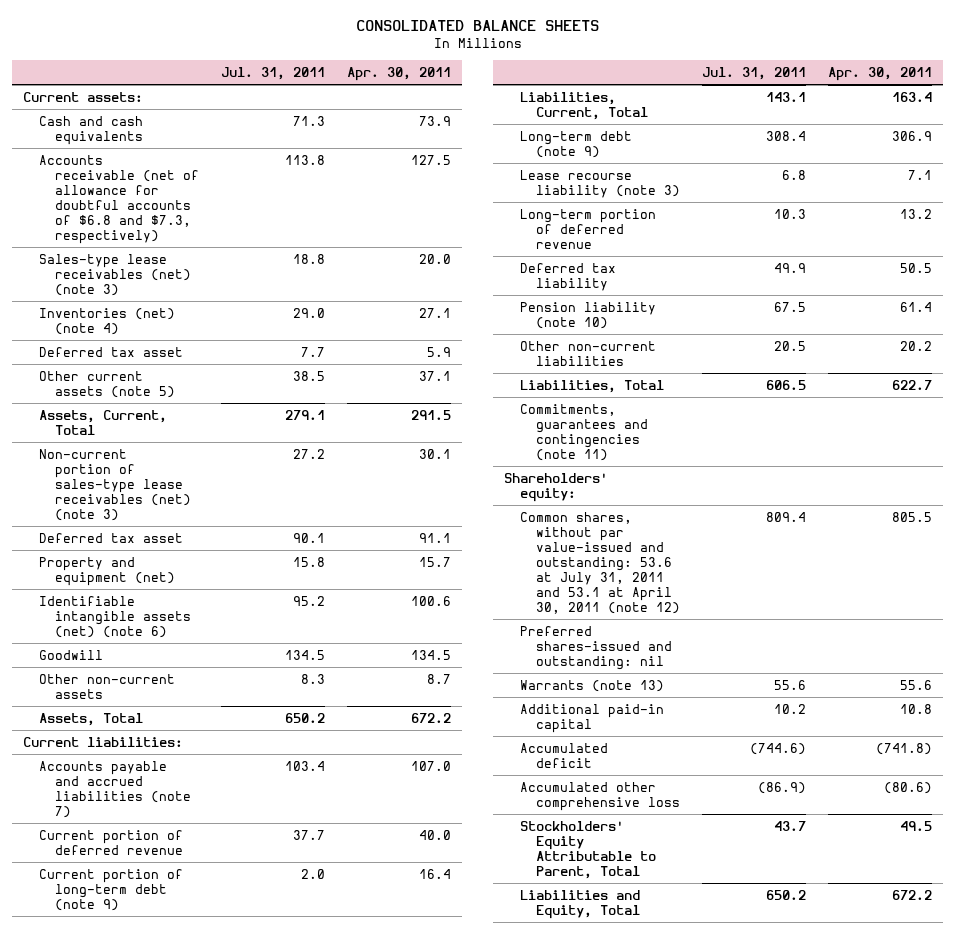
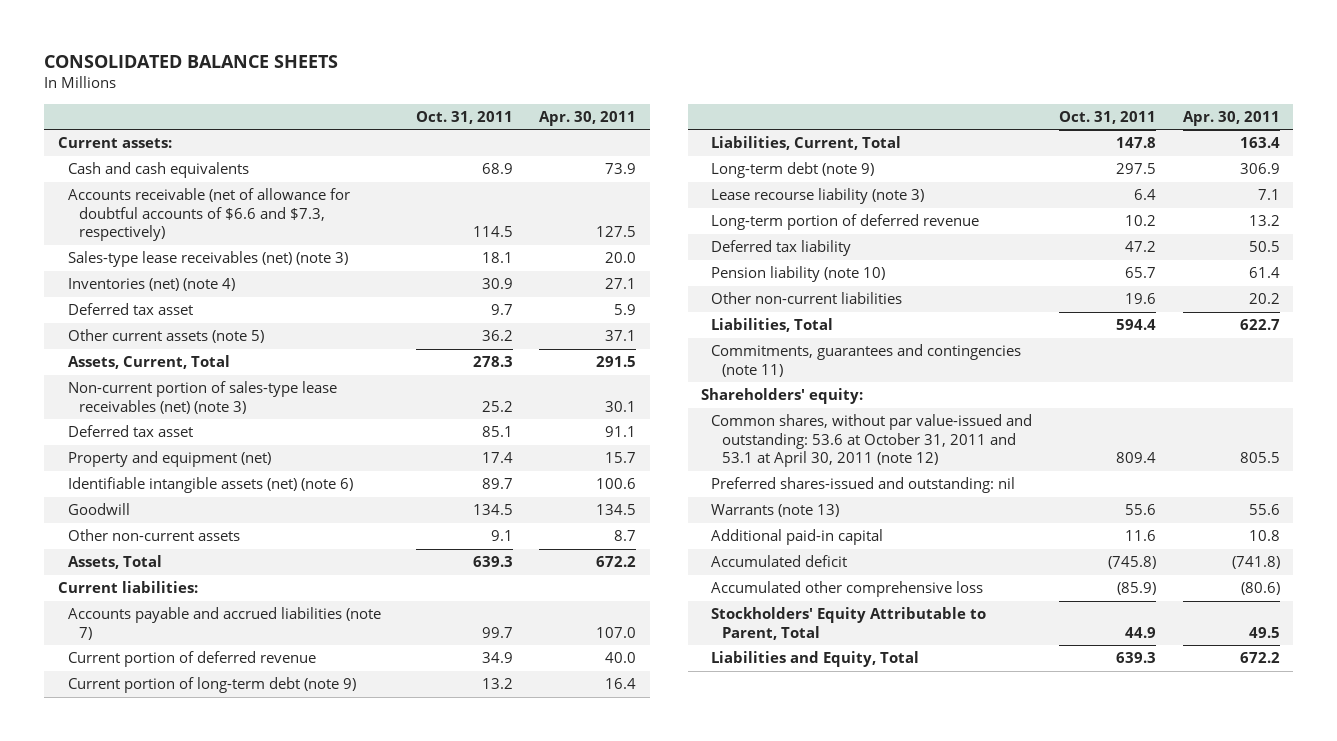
[220,66,325,80] Jul. 31, 2011 -> none
none -> [415,110,513,124] Oct. 31, 2011
[38,154,199,244] Accounts receivable (net of allowance for doubtful accounts of $6.8 and $7.3, respectively) -> [68,188,351,242] Accounts receivable (net of allowance for doubtful accounts of $6.6 and $7.3, respectively)
[519,511,680,614] Common shares, without par value-issued and outstanding: 53.6 at July 31, 2011 and 53.1 at April 30, 2011 (note 12) -> [711,414,1033,468] Common shares, without par value-issued and outstanding: 53.6 at October 31, 2011 and 53.1 at April 30, 2011 (note 12)

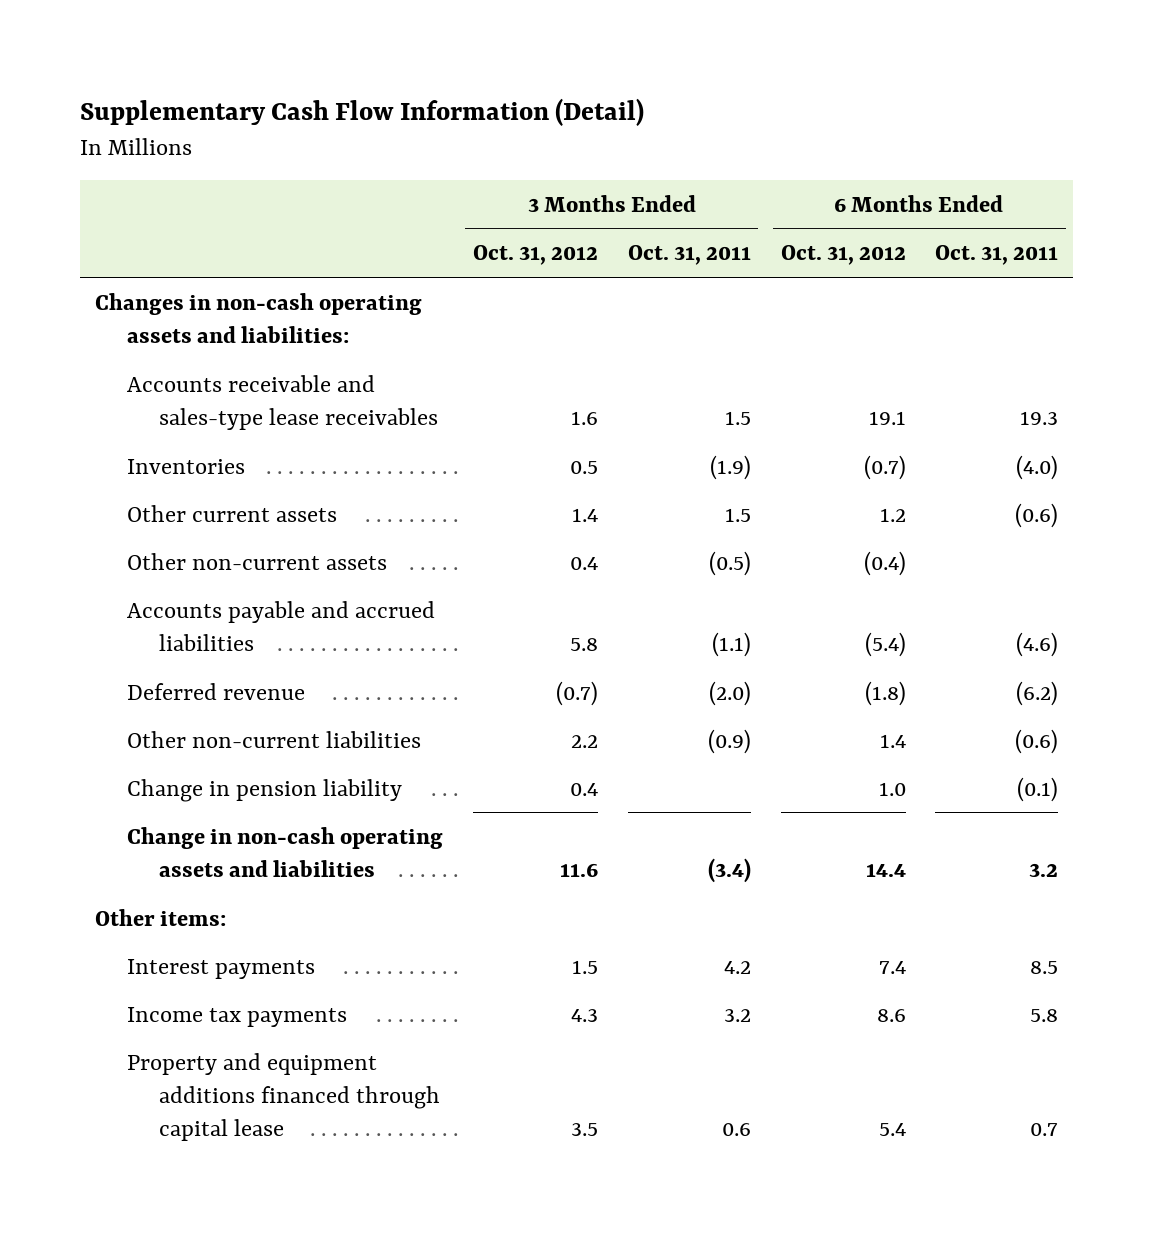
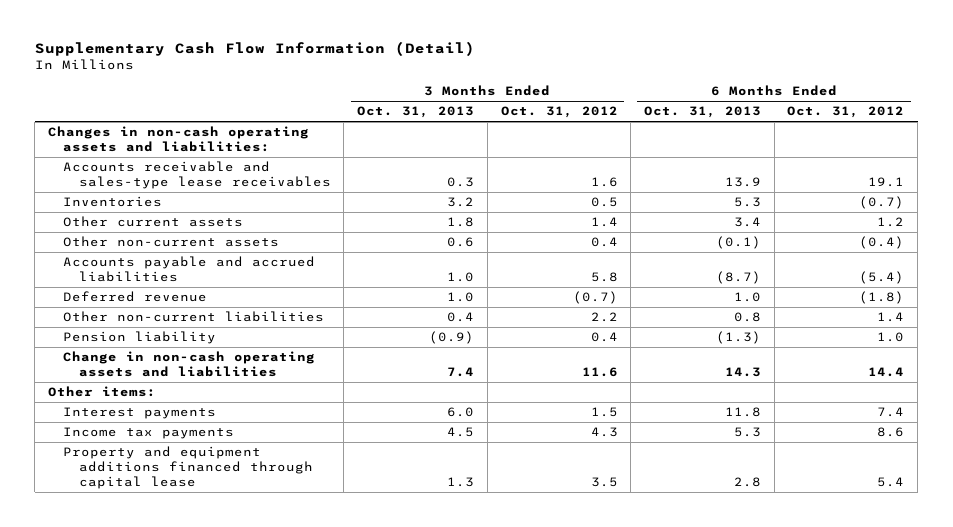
[627,245,751,266] Oct. 31, 2011 -> none
[935,245,1059,266] Oct. 31, 2011 -> none
none -> [357,106,475,119] Oct. 31, 2013
none -> [644,106,762,119] Oct. 31, 2013
[126,778,402,802] Change in pension liability -> [63,331,217,345] Pension liability

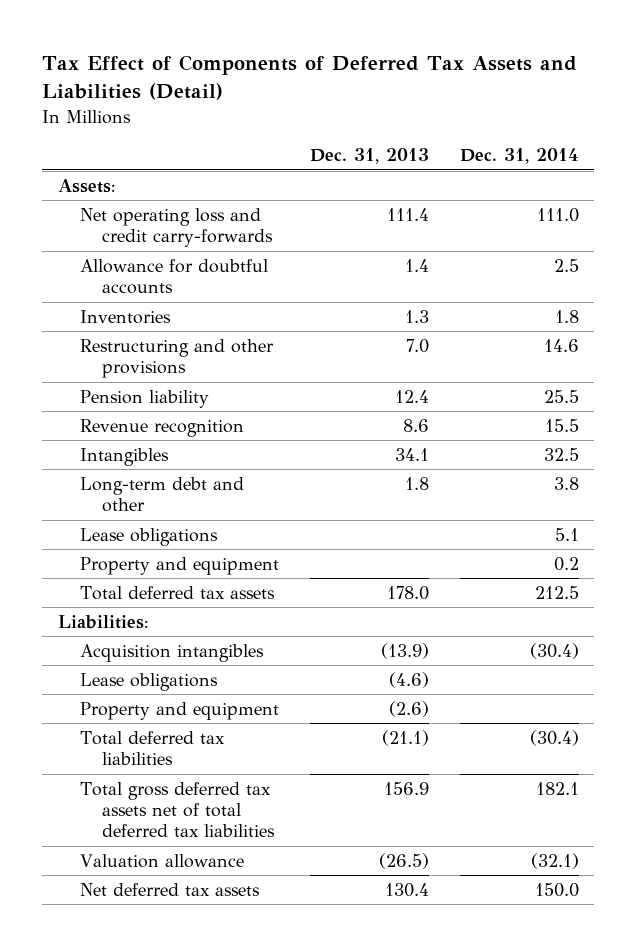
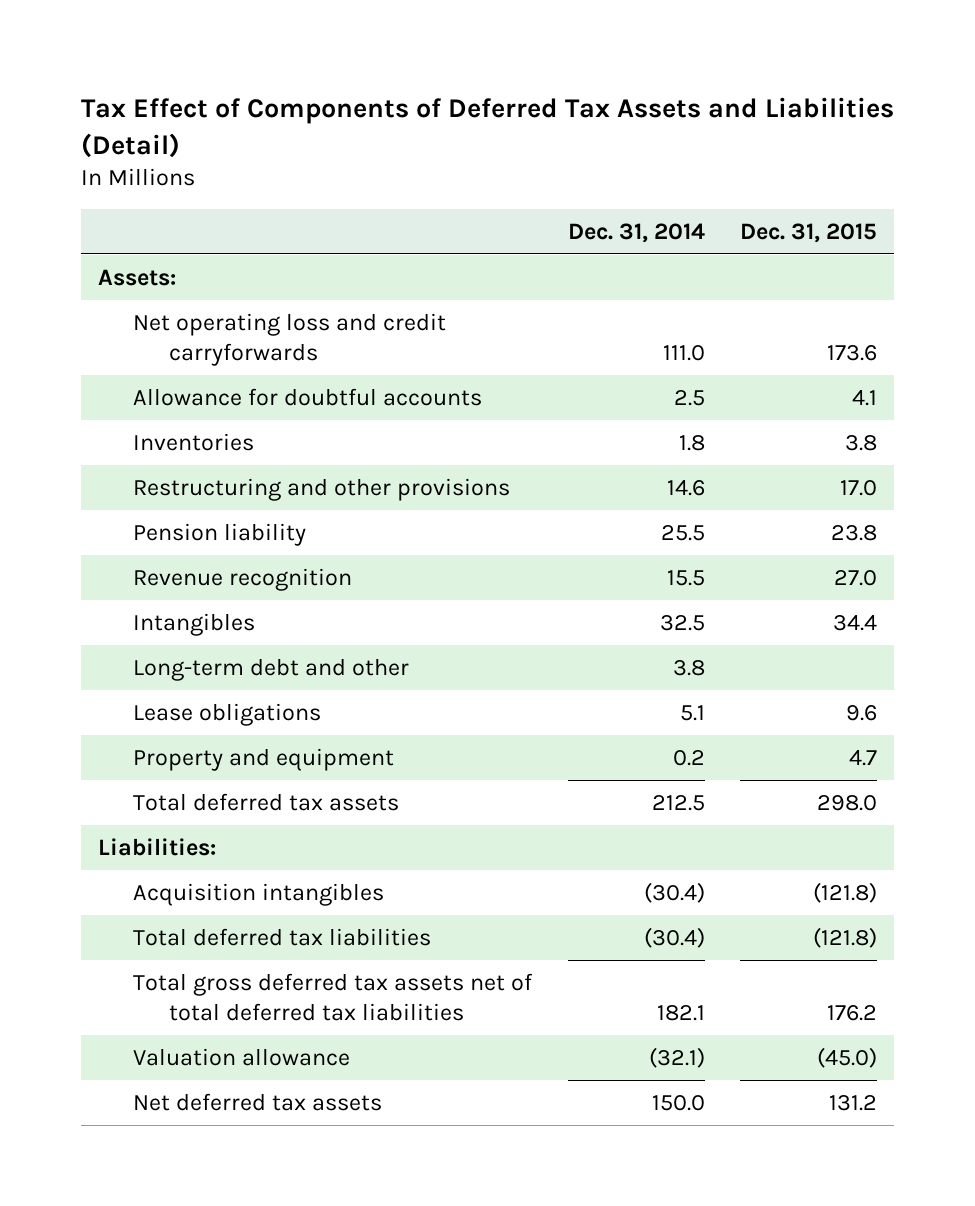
[309,148,429,165] Dec. 31, 2013 -> none
none -> [739,222,877,243] Dec. 31, 2015
[79,207,273,248] Net operating loss and credit carry-forwards -> [133,312,447,366] Net operating loss and credit carryforwards
[79,672,218,691] Lease obligations -> none
[79,701,279,720] Property and equipment -> none

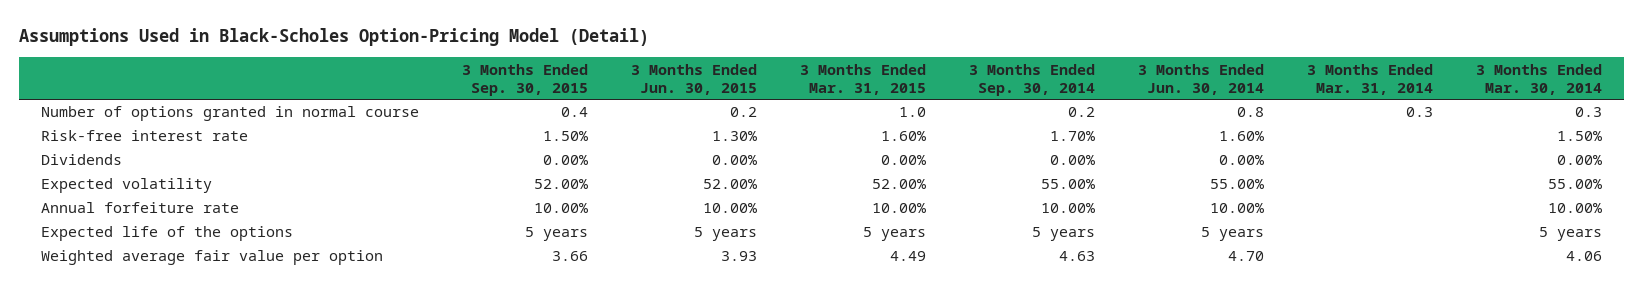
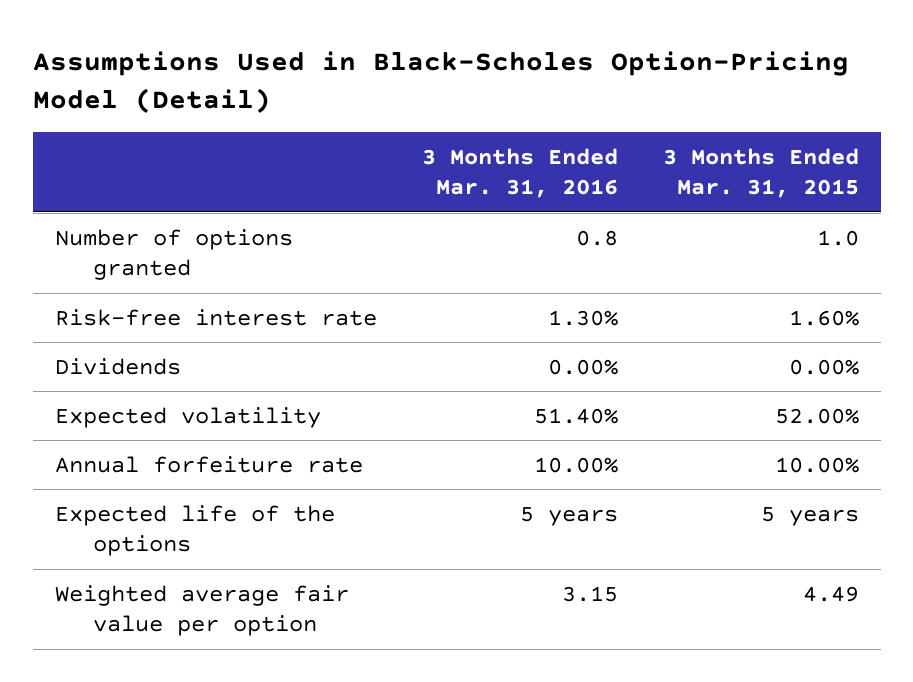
[461,63,588,96] 3 Months Ended Sep. 30, 2015 -> none
[630,63,757,95] 3 Months Ended Jun. 30, 2015 -> none
[968,63,1095,96] 3 Months Ended Sep. 30, 2014 -> none
[1137,63,1264,95] 3 Months Ended Jun. 30, 2014 -> none
[1306,63,1433,95] 3 Months Ended Mar. 31, 2014 -> none
[1476,63,1603,95] 3 Months Ended Mar. 30, 2014 -> none
none -> [421,147,618,199] 3 Months Ended Mar. 31, 2016
[40,106,419,122] Number of options granted in normal course -> [54,228,293,281] Number of options granted

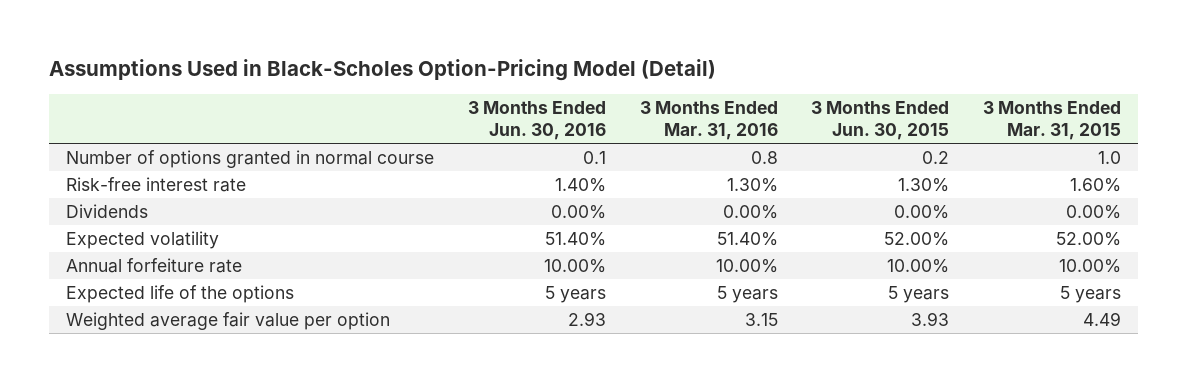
none -> [467,101,606,140] 3 Months Ended Jun. 30, 2016
none -> [811,101,950,140] 3 Months Ended Jun. 30, 2015
[54,228,293,281] Number of options granted -> [66,150,435,169] Number of options granted in normal course

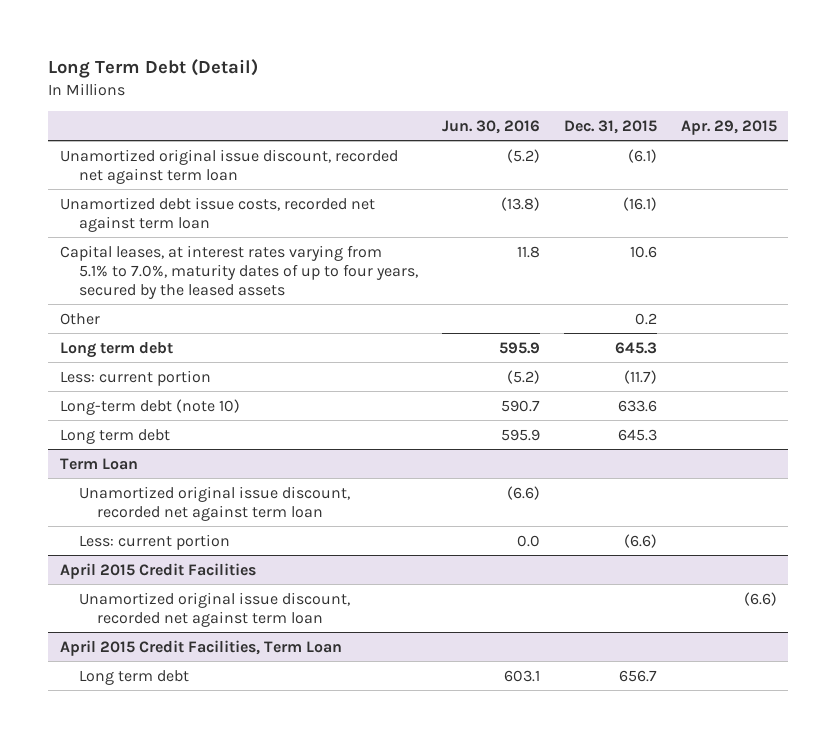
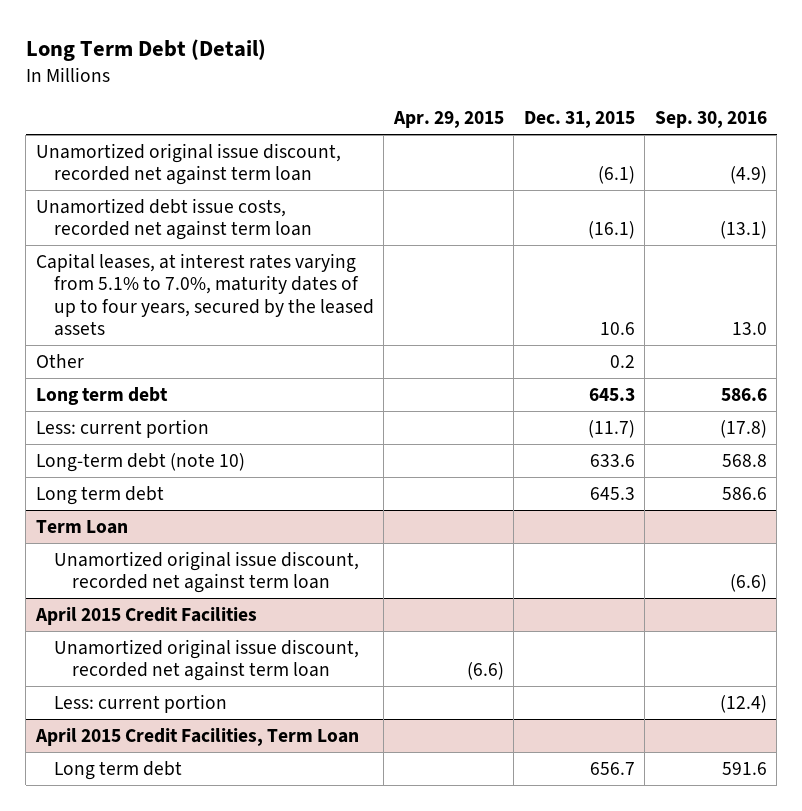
[441,120,540,135] Jun. 30, 2016 -> none
none -> [654,111,767,129] Sep. 30, 2016
[78,533,230,550] Less: current portion -> none
none -> [53,693,227,713] Less: current portion

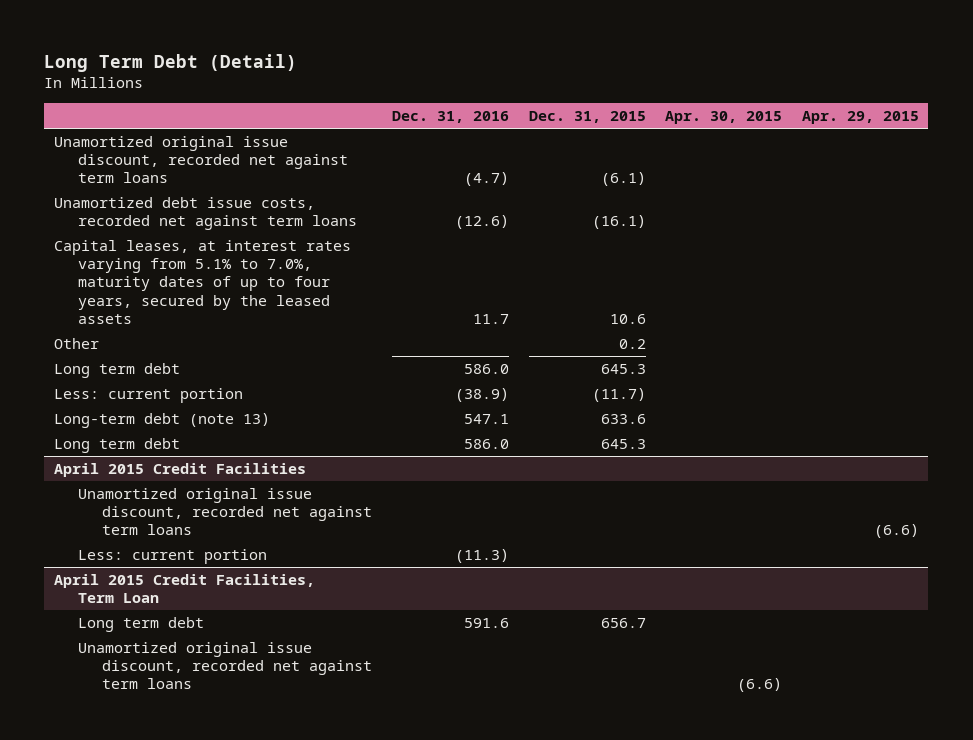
[654,111,767,129] Sep. 30, 2016 -> none
none -> [392,111,510,124] Dec. 31, 2016
none -> [665,111,783,125] Apr. 30, 2015
[35,142,341,186] Unamortized original issue discount, recorded net against term loan -> [54,135,349,184] Unamortized original issue discount, recorded net against term loans
[35,197,312,241] Unamortized debt issue costs, recorded net against term loan -> [54,196,358,231] Unamortized debt issue costs, recorded net against term loans
[35,452,245,472] Long-term debt (note 10) -> [54,412,271,428] Long-term debt (note 13)
[35,519,128,534] Term Loan -> none
[53,550,359,594] Unamortized original issue discount, recorded net against term loan -> none
[53,638,359,682] Unamortized original issue discount, recorded net against term loan -> [78,487,373,536] Unamortized original issue discount, recorded net against term loans
none -> [78,641,373,690] Unamortized original issue discount, recorded net against term loans

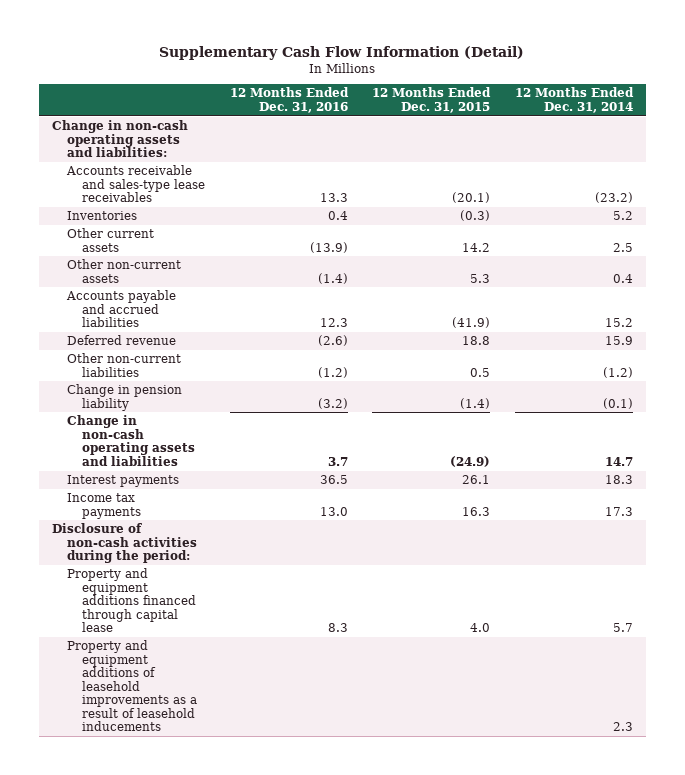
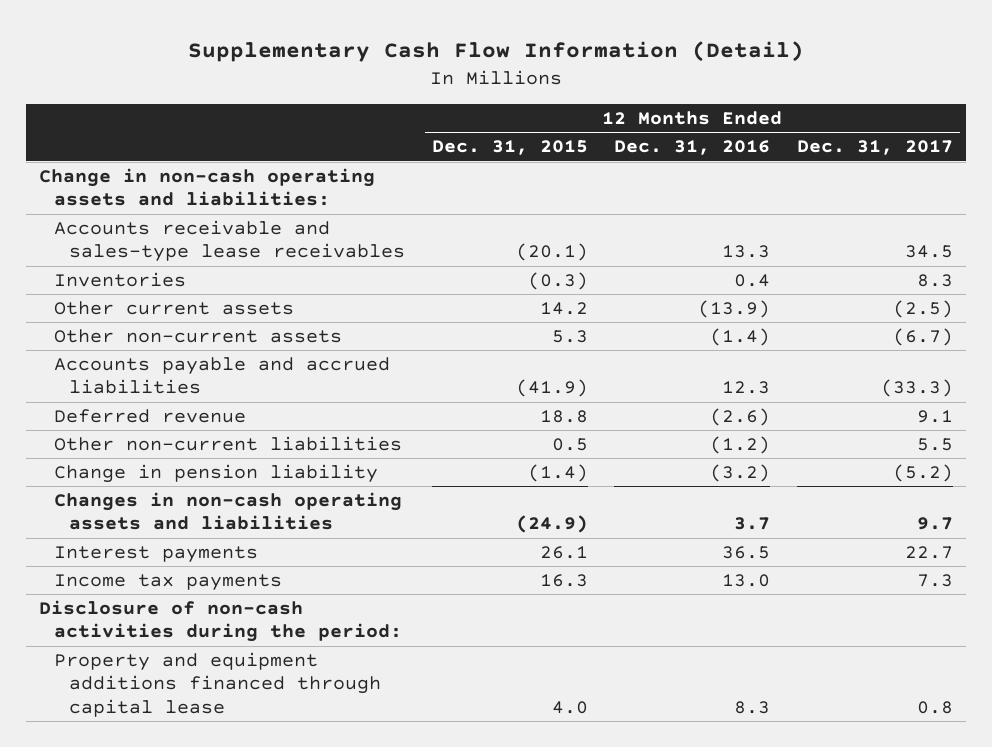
[515,87,635,113] 12 Months Ended Dec. 31, 2014 -> none
none -> [797,140,954,156] Dec. 31, 2017
[66,415,195,466] Change in non-cash operating assets and liabilities -> [53,492,402,531] Changes in non-cash operating assets and liabilities
[66,640,197,732] Property and equipment additions of leasehold improvements as a result of leasehold inducements -> none

